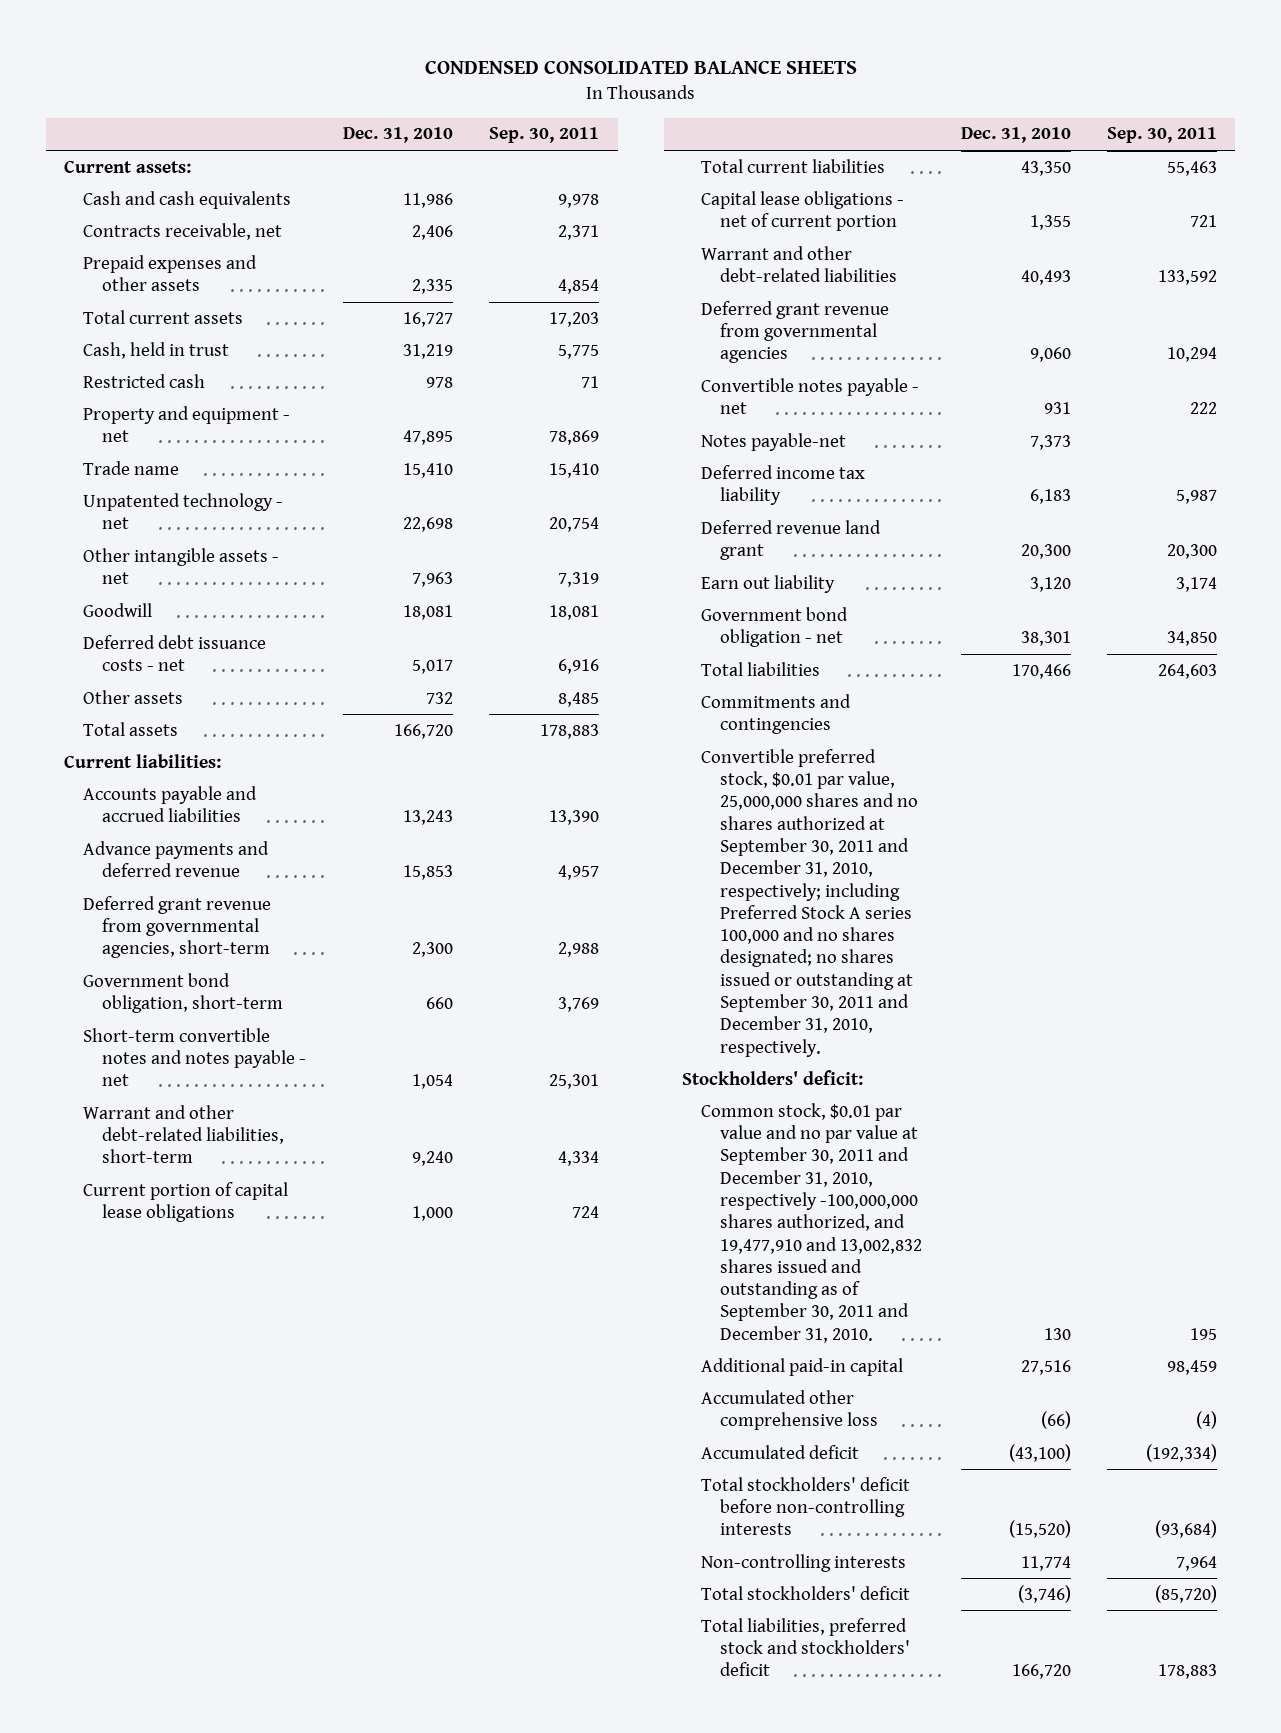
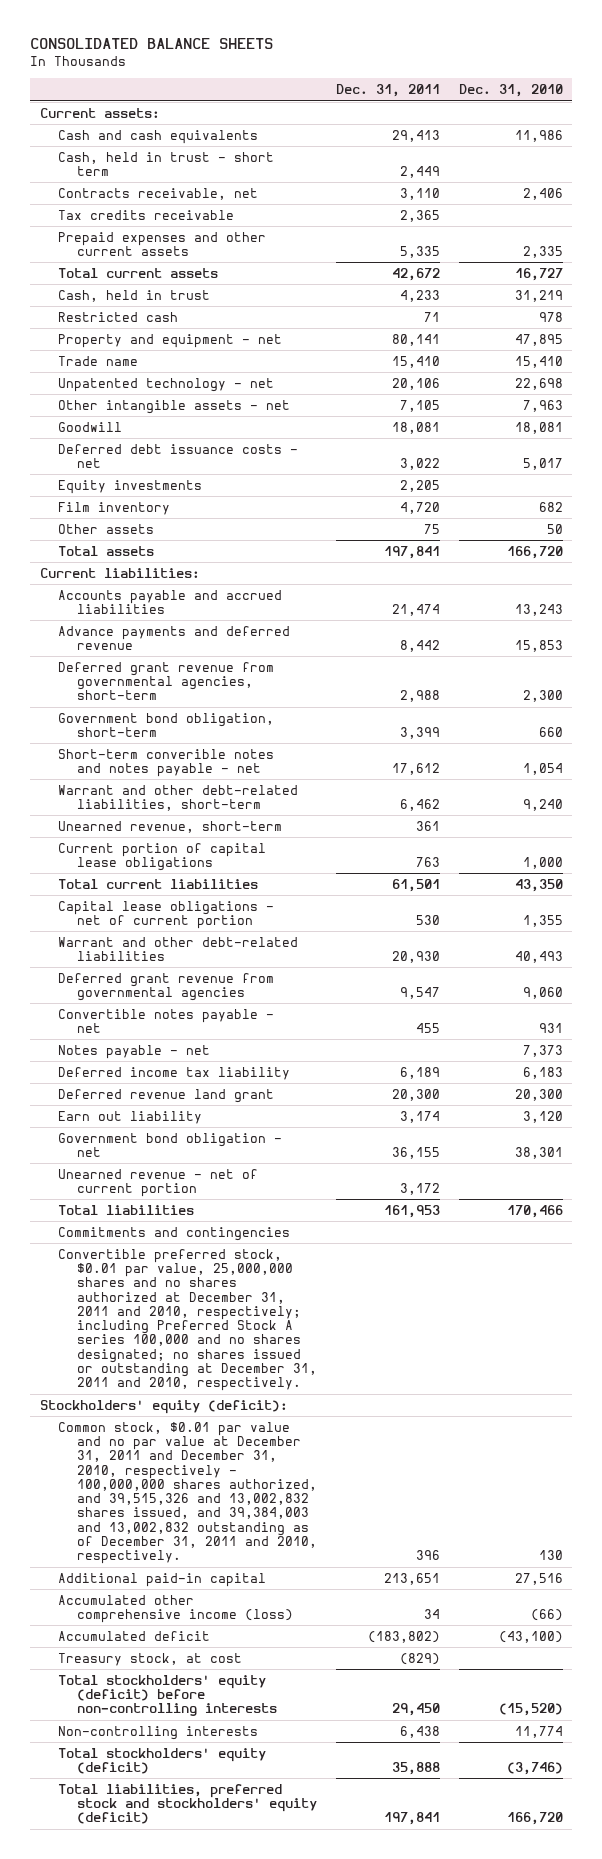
[424,61,857,75] CONDENSED CONSOLIDATED BALANCE SHEETS -> [30,38,274,50] CONSOLIDATED BALANCE SHEETS
[489,127,600,144] Sep. 30, 2011 -> none
none -> [336,84,441,98] Dec. 31, 2011
none -> [58,151,275,177] Cash, held in trust - short term
none -> [58,209,235,220] Tax credits receivable
[83,254,258,292] Prepaid expenses and other assets -> [58,231,267,257] Prepaid expenses and other current assets
none -> [58,479,203,494] Equity investments
none -> [58,501,171,515] Film inventory
[425,691,453,704] 732 -> [546,523,563,534] 50
[83,1027,307,1087] Short-term convertible notes and notes payable - net -> [58,748,275,778] Short-term converible notes and notes payable - net
none -> [58,820,283,833] Unearned revenue, short-term
[700,432,846,451] Notes payable-net -> [58,1044,211,1059] Notes payable - net
none -> [58,1168,259,1198] Unearned revenue - net of current portion
[700,748,919,1057] Convertible preferred stock, $0.01 par value, 25,000,000 shares and no shares authorized at September 30, 2011 and December 31, 2010, respectively; including Preferred Stock A series 100,000 and no shares designated; no shares issued or outstanding at September 30, 2011 and December 31, 2010, respectively. -> [58,1248,318,1392] Convertible preferred stock, $0.01 par value, 25,000,000 shares and no shares authorized at December 31, 2011 and 2010, respectively; including Preferred Stock A series 100,000 and no shares designated; no shares issued or outstanding at December 31, 2011 and 2010, respectively.
[681,1069,863,1085] Stockholders' deficit: -> [39,1399,288,1414] Stockholders' equity (deficit):
[700,1102,923,1343] Common stock, $0.01 par value and no par value at September 30, 2011 and December 31, 2010, respectively -100,000,000 shares authorized, and 19,477,910 and 13,002,832 shares issued and outstanding as of September 30, 2011 and December 31, 2010. -> [58,1421,318,1565] Common stock, $0.01 par value and no par value at December 31, 2011 and December 31, 2010, respectively - 100,000,000 shares authorized, and 39,515,326 and 13,002,832 shares issued, and 39,384,003 and 13,002,832 outstanding as of December 31, 2011 and 2010, respectively.
[700,1389,879,1431] Accumulated other comprehensive loss -> [58,1594,294,1624] Accumulated other comprehensive income (loss)
none -> [58,1652,243,1666] Treasury stock, at cost
[700,1476,910,1536] Total stockholders' deficit before non-controlling interests -> [58,1674,278,1717] Total stockholders' equity (deficit) before non-controlling interests
[700,1585,910,1600] Total stockholders' deficit -> [58,1747,267,1775] Total stockholders' equity (deficit)
[700,1617,911,1677] Total liabilities, preferred stock and stockholders' deficit -> [58,1783,318,1825] Total liabilities, preferred stock and stockholders' equity (deficit)

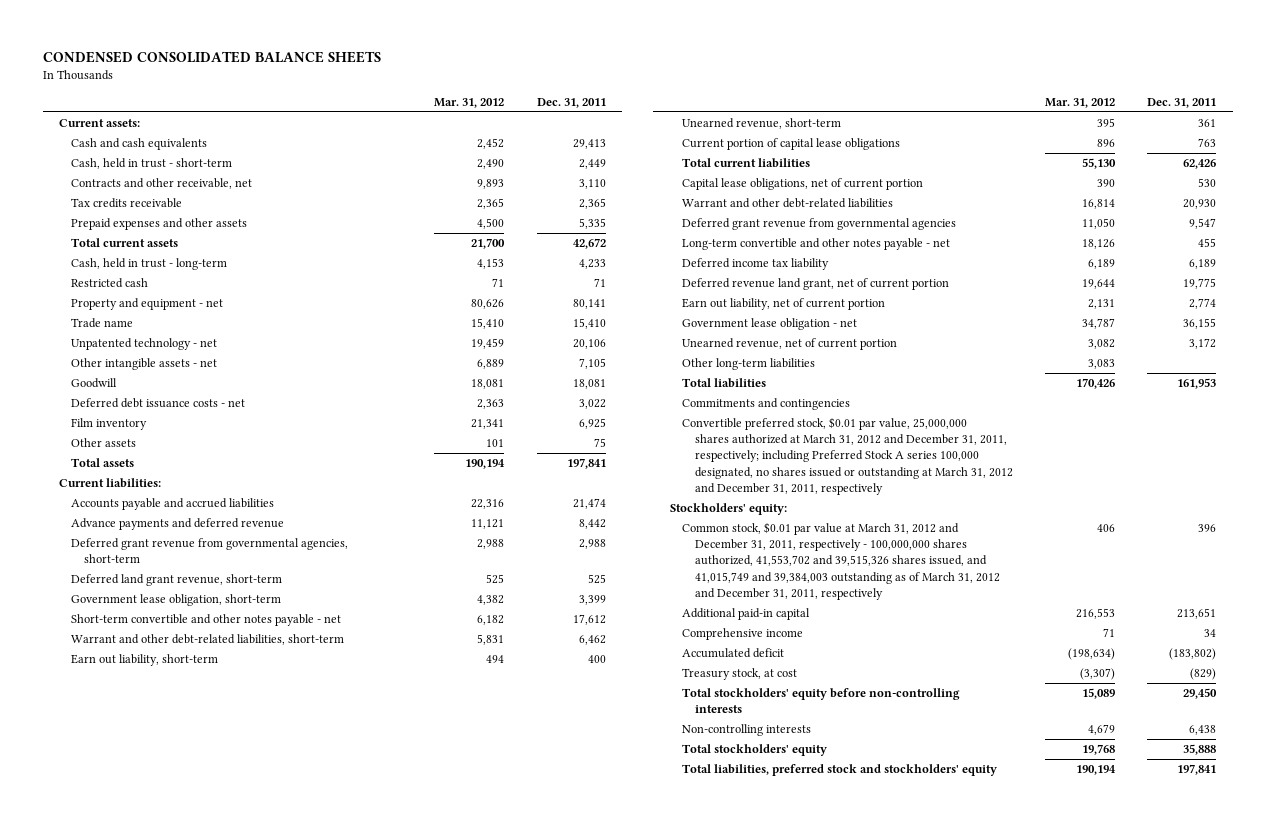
[30,38,274,50] CONSOLIDATED BALANCE SHEETS -> [42,51,381,64] CONDENSED CONSOLIDATED BALANCE SHEETS
[458,84,563,98] Dec. 31, 2010 -> none
none -> [434,98,505,109] Mar. 31, 2012
[58,151,275,177] Cash, held in trust - short term -> [71,157,233,169] Cash, held in trust - short-term
[58,187,259,200] Contracts receivable, net -> [71,177,253,189] Contracts and other receivable, net
[58,231,267,257] Prepaid expenses and other current assets -> [71,217,248,230] Prepaid expenses and other assets
[58,289,211,302] Cash, held in trust -> [71,257,228,270] Cash, held in trust - long-term
[58,479,203,494] Equity investments -> none
[400,501,441,514] 4,720 -> [578,417,606,429] 6,925
none -> [71,573,283,586] Deferred land grant revenue, short-term
[58,712,275,738] Government bond obligation, short-term -> [71,593,282,606] Government lease obligation, short-term
[58,748,275,778] Short-term converible notes and notes payable - net -> [71,613,342,626] Short-term convertible and other notes payable - net
none -> [71,653,219,666] Earn out liability, short-term
[392,878,441,892] 61,501 -> [1183,158,1217,169] 62,426
[58,900,275,930] Capital lease obligations - net of current portion -> [682,177,924,190] Capital lease obligations, net of current portion
[58,1044,211,1059] Notes payable - net -> none
[58,1008,275,1034] Convertible notes payable - net -> [682,237,951,250] Long-term convertible and other notes payable - net
[58,1088,275,1103] Deferred revenue land grant -> [682,277,950,290] Deferred revenue land grant, net of current portion
[392,1088,441,1101] 20,300 -> [1183,277,1217,289] 19,775
[58,1110,203,1124] Earn out liability -> [682,297,886,310] Earn out liability, net of current portion
[400,1110,441,1123] 3,174 -> [1189,297,1217,309] 2,774
[58,1132,283,1158] Government bond obligation - net -> [682,317,858,330] Government lease obligation - net
[58,1168,259,1198] Unearned revenue - net of current portion -> [682,337,898,350] Unearned revenue, net of current portion
none -> [682,357,816,370] Other long-term liabilities
[58,1248,318,1392] Convertible preferred stock, $0.01 par value, 25,000,000 shares and no shares authorized at December 31, 2011 and 2010, respectively; including Preferred Stock A series 100,000 and no shares designated; no shares issued or outstanding at December 31, 2011 and 2010, respectively. -> [682,416,1013,495] Convertible preferred stock, $0.01 par value, 25,000,000 shares authorized at March 31, 2012 and December 31, 2011, respectively; including Preferred Stock A series 100,000 designated, no shares issued or outstanding at March 31, 2012 and December 31, 2011, respectively
[39,1399,288,1414] Stockholders' equity (deficit): -> [669,502,787,515] Stockholders' equity:
[58,1421,318,1565] Common stock, $0.01 par value and no par value at December 31, 2011 and December 31, 2010, respectively - 100,000,000 shares authorized, and 39,515,326 and 13,002,832 shares issued, and 39,384,003 and 13,002,832 outstanding as of December 31, 2011 and 2010, respectively. -> [682,521,1000,600] Common stock, $0.01 par value at March 31, 2012 and December 31, 2011, respectively - 100,000,000 shares authorized, 41,553,702 and 39,515,326 shares issued, and 41,015,749 and 39,384,003 outstanding as of March 31, 2012 and December 31, 2011, respectively
[58,1594,294,1624] Accumulated other comprehensive income (loss) -> [682,627,804,640] Comprehensive income
[58,1674,278,1717] Total stockholders' equity (deficit) before non-controlling interests -> [682,687,961,714] Total stockholders' equity before non-controlling interests
[58,1747,267,1775] Total stockholders' equity (deficit) -> [682,743,828,756] Total stockholders' equity
[58,1783,318,1825] Total liabilities, preferred stock and stockholders' equity (deficit) -> [682,763,998,776] Total liabilities, preferred stock and stockholders' equity

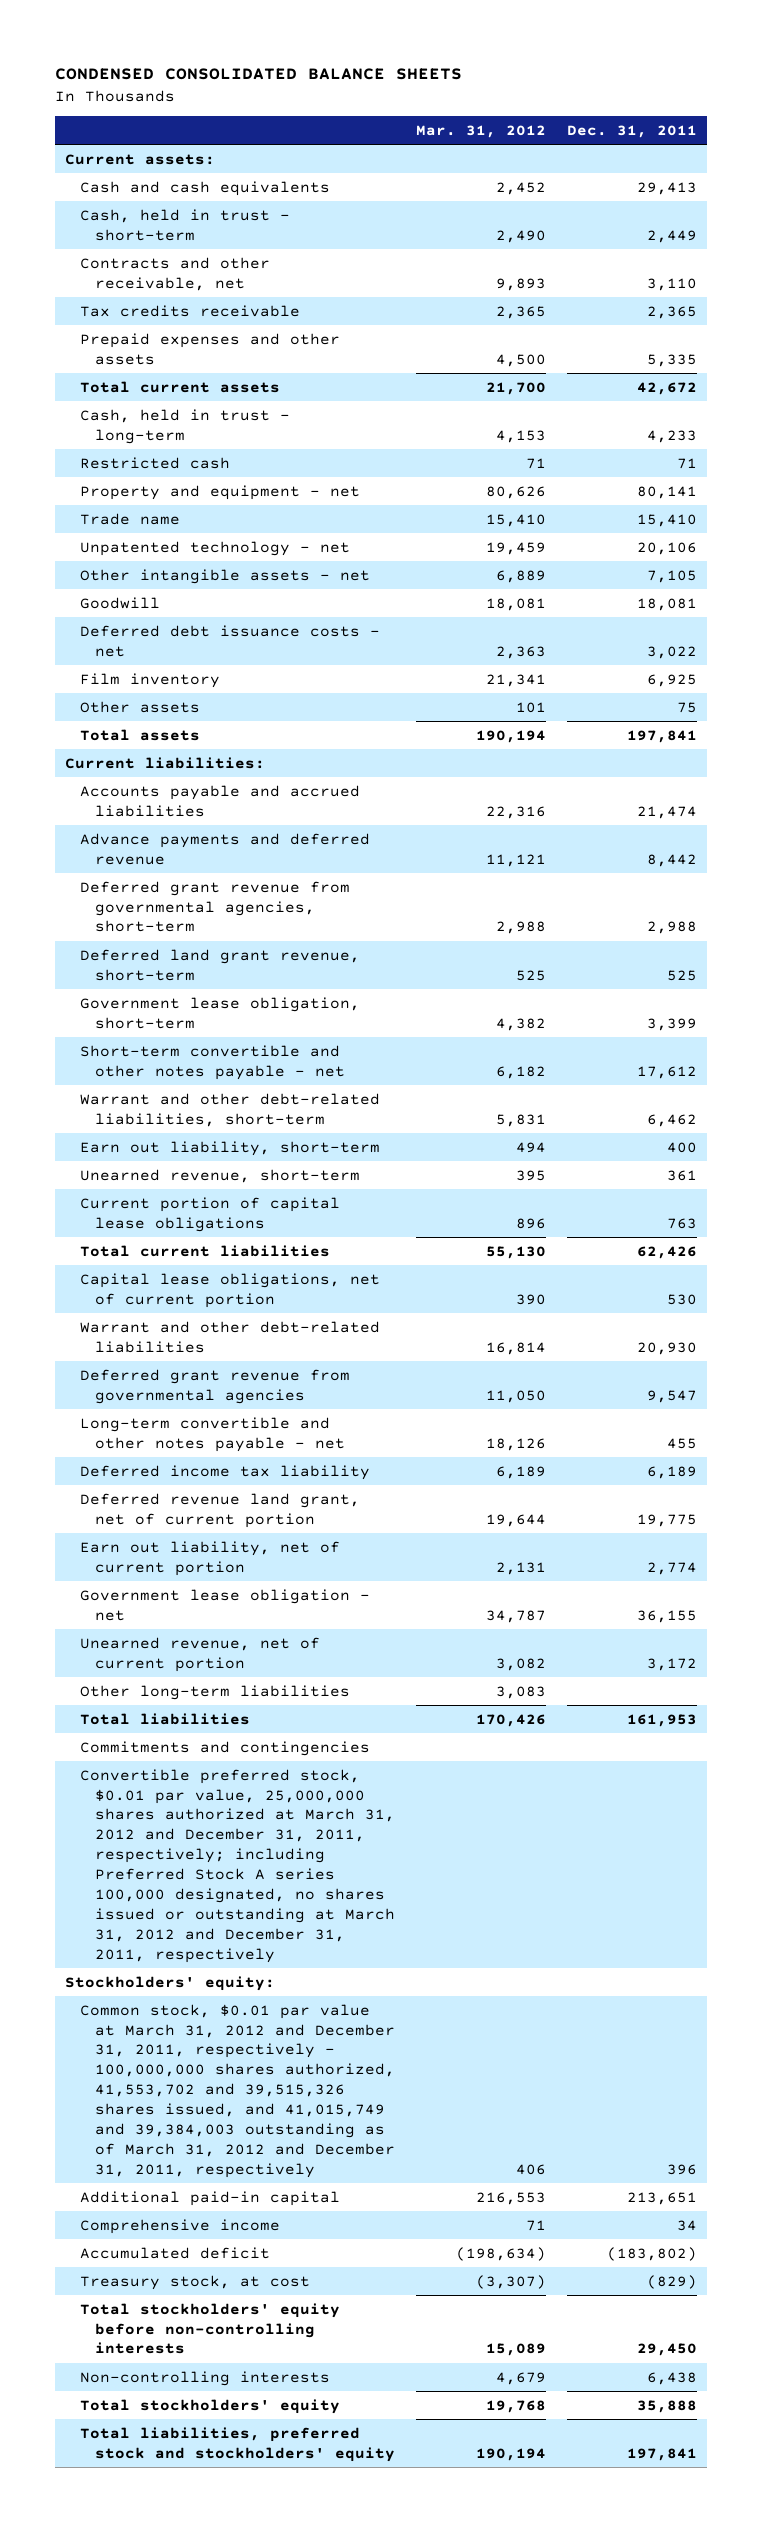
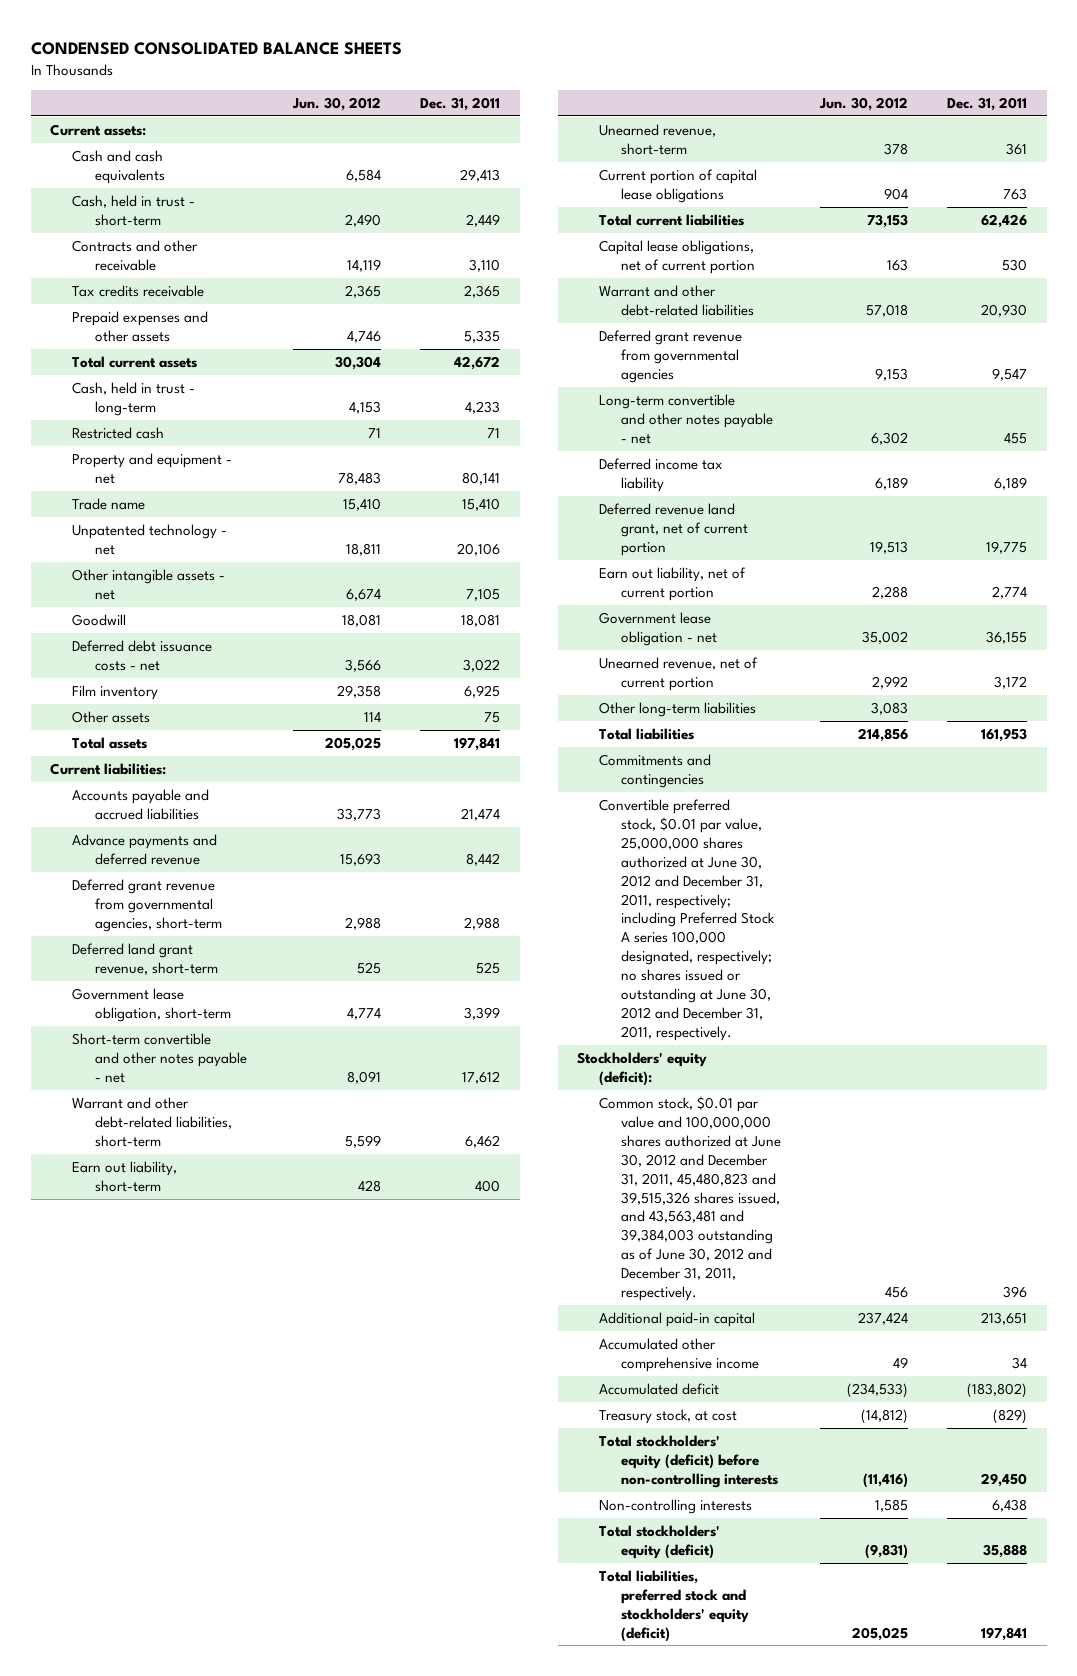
[415,125,546,139] Mar. 31, 2012 -> none
none -> [292,96,382,111] Jun. 30, 2012
[80,256,271,291] Contracts and other receivable, net -> [72,239,199,271] Contracts and other receivable
[80,1768,396,1963] Convertible preferred stock, $0.01 par value, 25,000,000 shares authorized at March 31, 2012 and December 31, 2011, respectively; including Preferred Stock A series 100,000 designated, no shares issued or outstanding at March 31, 2012 and December 31, 2011, respectively -> [599,798,776,1042] Convertible preferred stock, $0.01 par value, 25,000,000 shares authorized at June 30, 2012 and December 31, 2011, respectively; including Preferred Stock A series 100,000 designated, respectively; no shares issued or outstanding at June 30, 2012 and December 31, 2011, respectively.
[64,1975,275,1991] Stockholders' equity: -> [577,1051,708,1086] Stockholders' equity (deficit):
[80,2003,396,2178] Common stock, $0.01 par value at March 31, 2012 and December 31, 2011, respectively - 100,000,000 shares authorized, 41,553,702 and 39,515,326 shares issued, and 41,015,749 and 39,384,003 outstanding as of March 31, 2012 and December 31, 2011, respectively -> [599,1095,782,1302] Common stock, $0.01 par value and 100,000,000 shares authorized at June 30, 2012 and December 31, 2011, 45,480,823 and 39,515,326 shares issued, and 43,563,481 and 39,384,003 outstanding as of June 30, 2012 and December 31, 2011, respectively.
[80,2218,281,2234] Comprehensive income -> [599,1337,760,1372] Accumulated other comprehensive income
[80,2302,341,2355] Total stockholders' equity before non-controlling interests -> [599,1434,779,1488] Total stockholders' equity (deficit) before non-controlling interests
[80,2398,341,2414] Total stockholders' equity -> [599,1524,721,1559] Total stockholders' equity (deficit)
[80,2426,396,2462] Total liabilities, preferred stock and stockholders' equity -> [599,1569,750,1642] Total liabilities, preferred stock and stockholders' equity (deficit)

